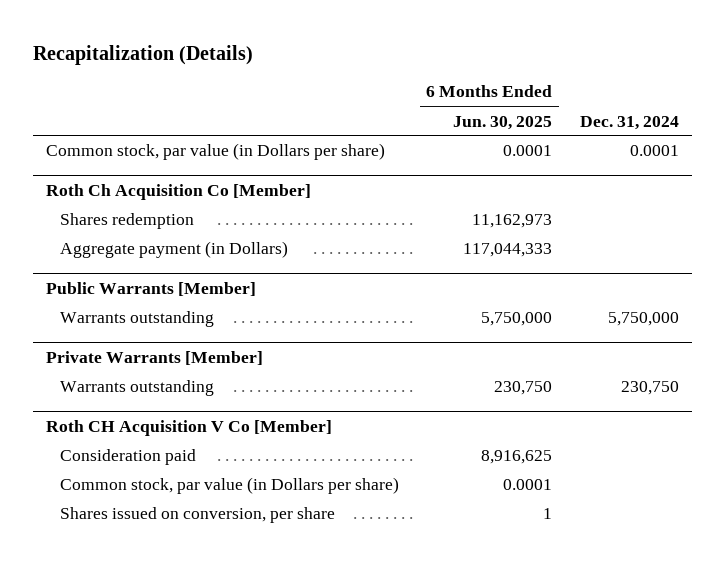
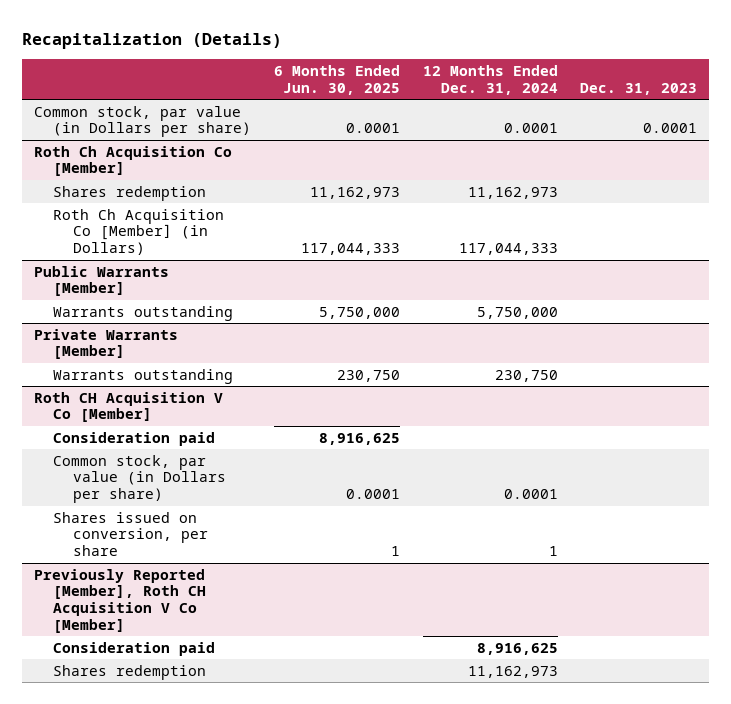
[579,115,679,130] Dec. 31, 2024 -> none
none -> [422,64,558,95] 12 Months Ended Dec. 31, 2024
none -> [580,82,698,95] Dec. 31, 2023
[60,241,289,259] Aggregate payment (in Dollars) -> [53,208,225,256] Roth Ch Acquisition Co [Member] (in Dollars)
none -> [33,568,207,633] Previously Reported [Member], Roth CH Acquisition V Co [Member]
none -> [53,641,216,656] Consideration paid
none -> [53,664,207,680] Shares redemption

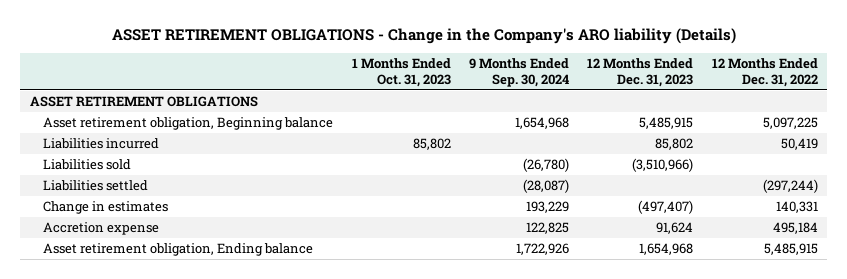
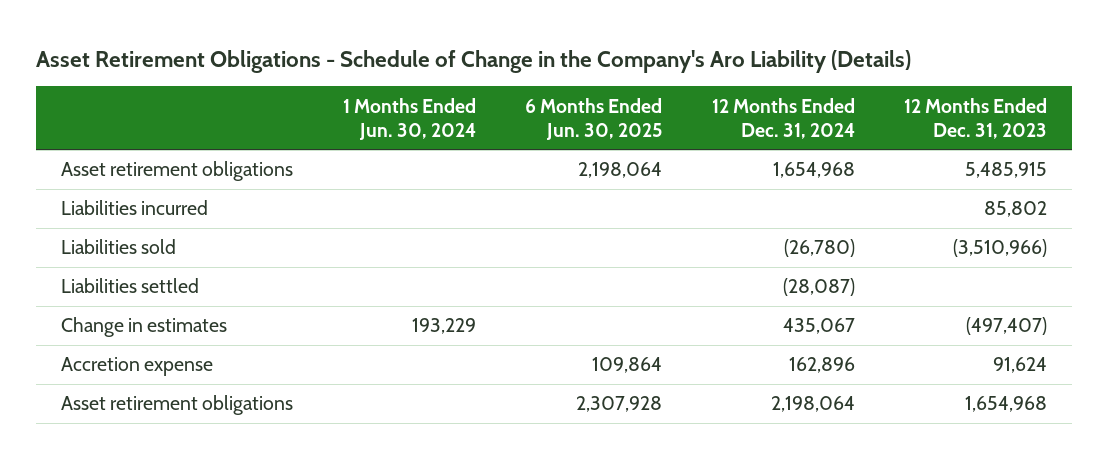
[111,28,736,45] ASSET RETIREMENT OBLIGATIONS - Change in the Company's ARO liability (Details) -> [36,49,912,73] Asset Retirement Obligations - Schedule of Change in the Company's Aro Liability (Details)
[351,58,451,87] 1 Months Ended Oct. 31, 2023 -> none
[468,58,569,87] 9 Months Ended Sep. 30, 2024 -> none
[711,58,818,87] 12 Months Ended Dec. 31, 2022 -> none
none -> [342,97,476,140] 1 Months Ended Jun. 30, 2024
none -> [525,97,663,140] 6 Months Ended Jun. 30, 2025
none -> [711,97,855,139] 12 Months Ended Dec. 31, 2024
[29,96,258,108] ASSET RETIREMENT OBLIGATIONS -> none
[43,117,334,131] Asset retirement obligation, Beginning balance -> [61,161,294,182] Asset retirement obligations
[43,243,314,257] Asset retirement obligation, Ending balance -> [61,395,294,416] Asset retirement obligations

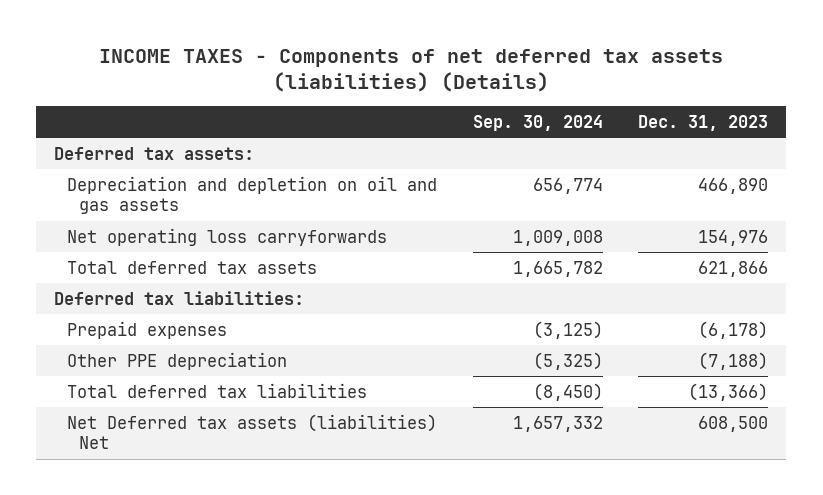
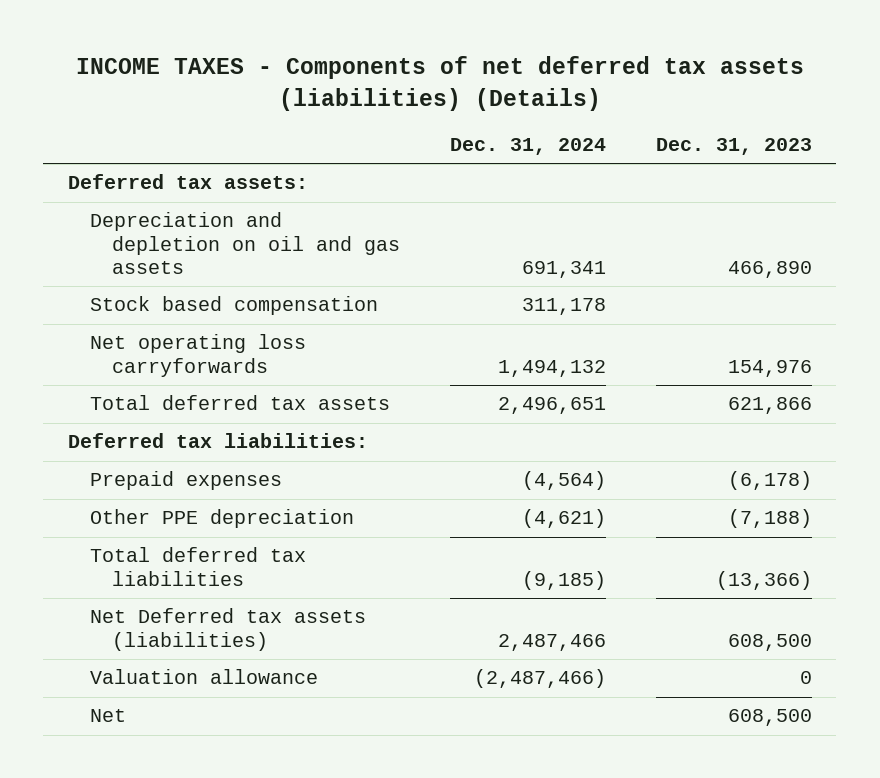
[472,114,603,131] Sep. 30, 2024 -> none
none -> [449,138,606,156] Dec. 31, 2024
none -> [90,296,379,316] Stock based compensation
none -> [90,608,367,651] Net Deferred tax assets (liabilities)
none -> [90,669,319,685] Valuation allowance
[66,413,437,450] Net Deferred tax assets (liabilities) Net -> [90,709,127,723] Net

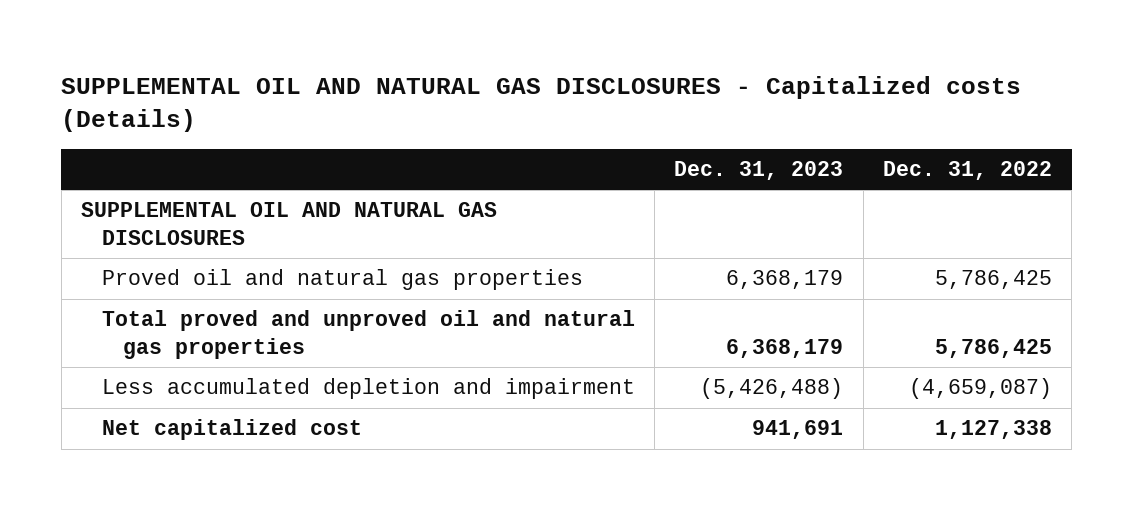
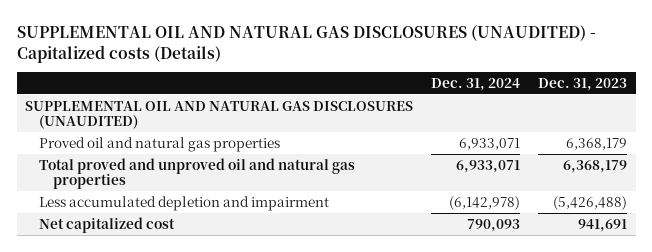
[61,76,1022,133] SUPPLEMENTAL OIL AND NATURAL GAS DISCLOSURES - Capitalized costs (Details) -> [16,24,596,63] SUPPLEMENTAL OIL AND NATURAL GAS DISCLOSURES (UNAUDITED) - Capitalized costs (Details)
[882,161,1052,181] Dec. 31, 2022 -> none
none -> [431,77,521,91] Dec. 31, 2024
[80,202,497,245] SUPPLEMENTAL OIL AND NATURAL GAS DISCLOSURES -> [25,100,414,130] SUPPLEMENTAL OIL AND NATURAL GAS DISCLOSURES (UNAUDITED)

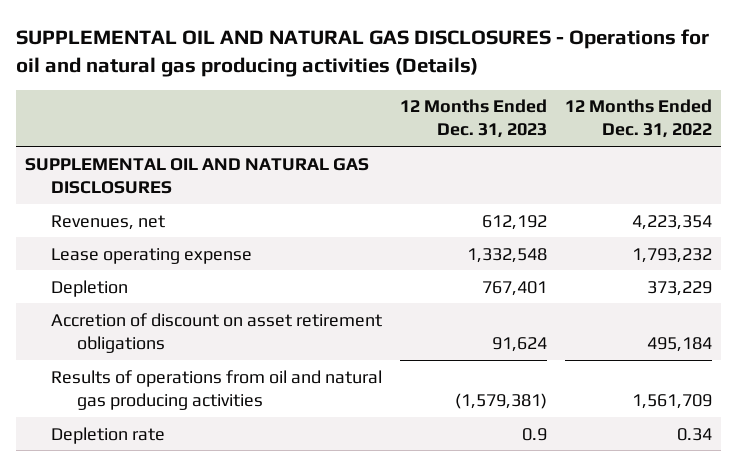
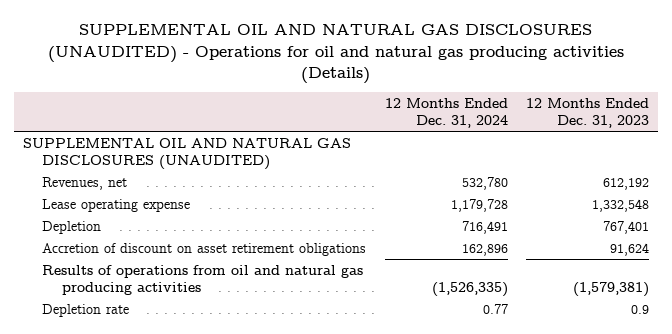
[16,28,710,77] SUPPLEMENTAL OIL AND NATURAL GAS DISCLOSURES - Operations for oil and natural gas producing activities (Details) -> [48,24,625,85] SUPPLEMENTAL OIL AND NATURAL GAS DISCLOSURES (UNAUDITED) - Operations for oil and natural gas producing activities (Details)
[565,99,713,139] 12 Months Ended Dec. 31, 2022 -> none
none -> [384,97,508,128] 12 Months Ended Dec. 31, 2024
[25,157,370,194] SUPPLEMENTAL OIL AND NATURAL GAS DISCLOSURES -> [22,137,351,170] SUPPLEMENTAL OIL AND NATURAL GAS DISCLOSURES (UNAUDITED)

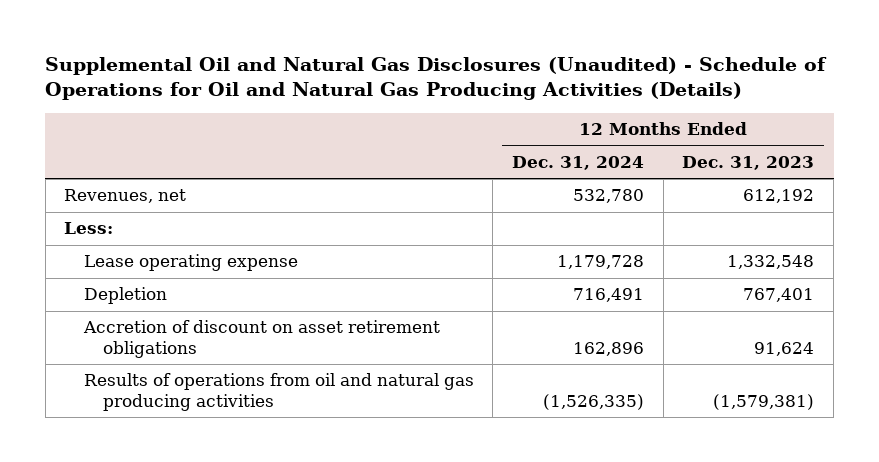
[48,24,625,85] SUPPLEMENTAL OIL AND NATURAL GAS DISCLOSURES (UNAUDITED) - Operations for oil and natural gas producing activities (Details) -> [45,56,828,101] Supplemental Oil and Natural Gas Disclosures (Unaudited) - Schedule of Operations for Oil and Natural Gas Producing Activities (Details)
[22,137,351,170] SUPPLEMENTAL OIL AND NATURAL GAS DISCLOSURES (UNAUDITED) -> none
none -> [64,222,114,235] Less:
[42,303,130,317] Depletion rate -> none

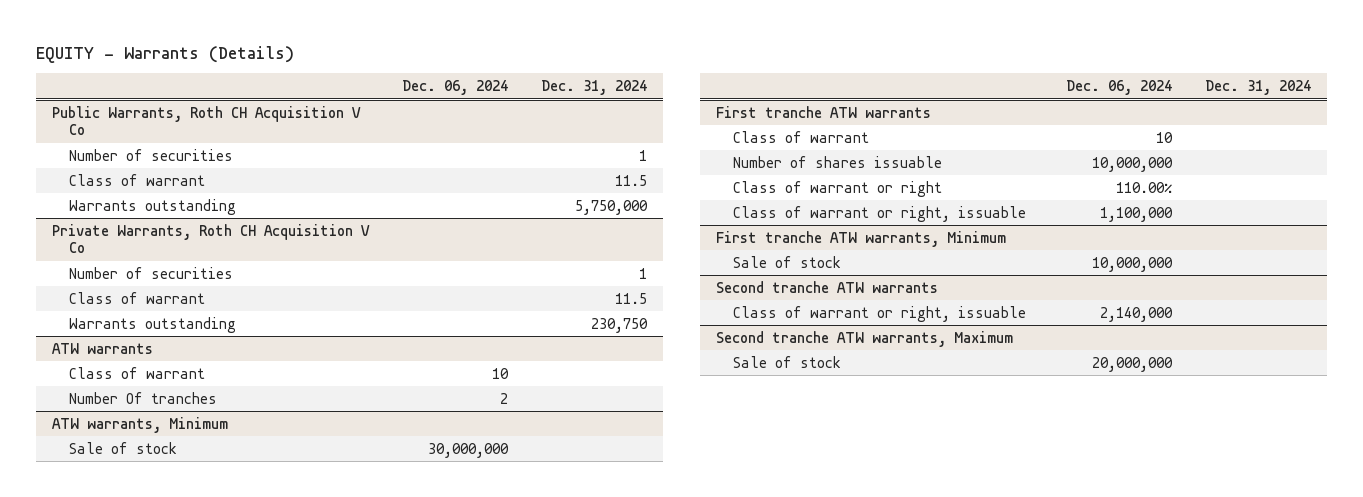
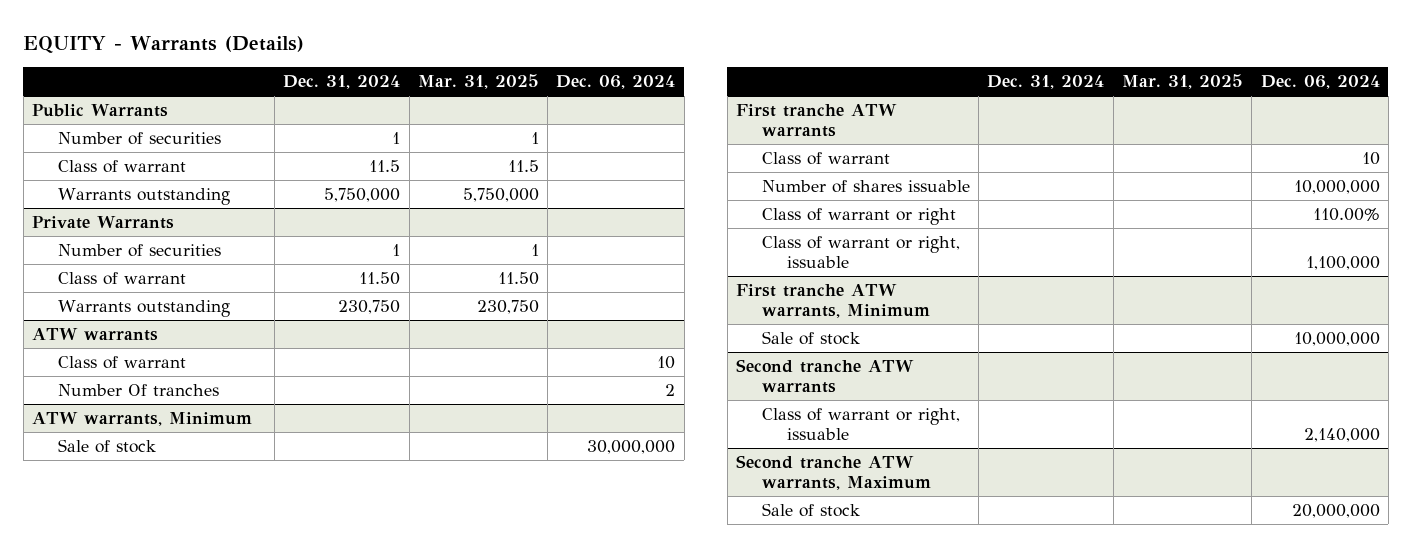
none -> [417,74,539,90] Mar. 31, 2025
[52,105,362,136] Public Warrants, Roth CH Acquisition V Co -> none
none -> [32,103,169,117] Public Warrants
[52,223,371,254] Private Warrants, Roth CH Acquisition V Co -> none
none -> [32,215,175,229] Private Warrants
[614,292,647,304] 11.5 -> [359,271,401,285] 11.50

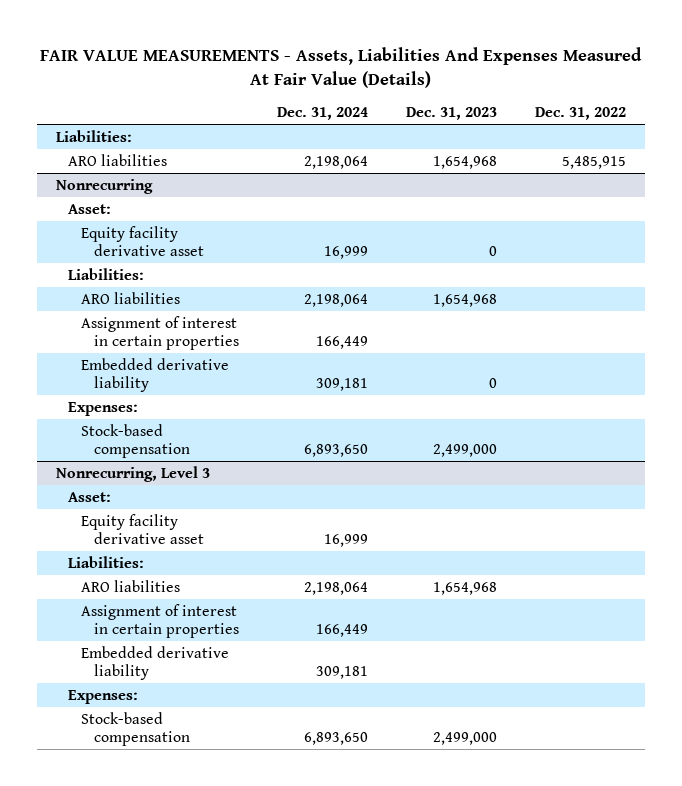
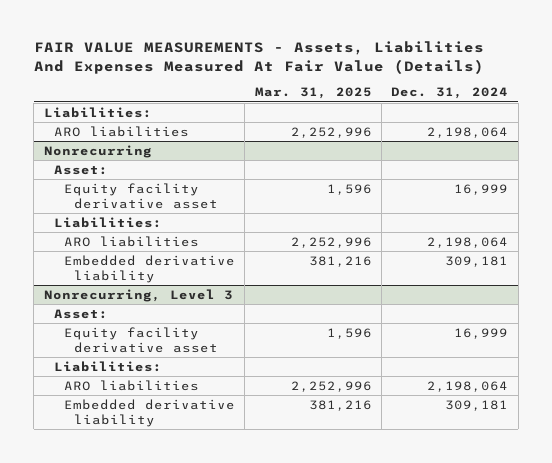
[405,106,497,120] Dec. 31, 2023 -> none
[534,106,626,120] Dec. 31, 2022 -> none
none -> [254,87,372,100] Mar. 31, 2025
[81,315,239,351] Assignment of interest in certain properties -> none
[68,401,139,416] Expenses: -> none
[81,423,190,459] Stock-based compensation -> none
[81,603,239,639] Assignment of interest in certain properties -> none
[68,689,139,704] Expenses: -> none
[81,711,190,747] Stock-based compensation -> none

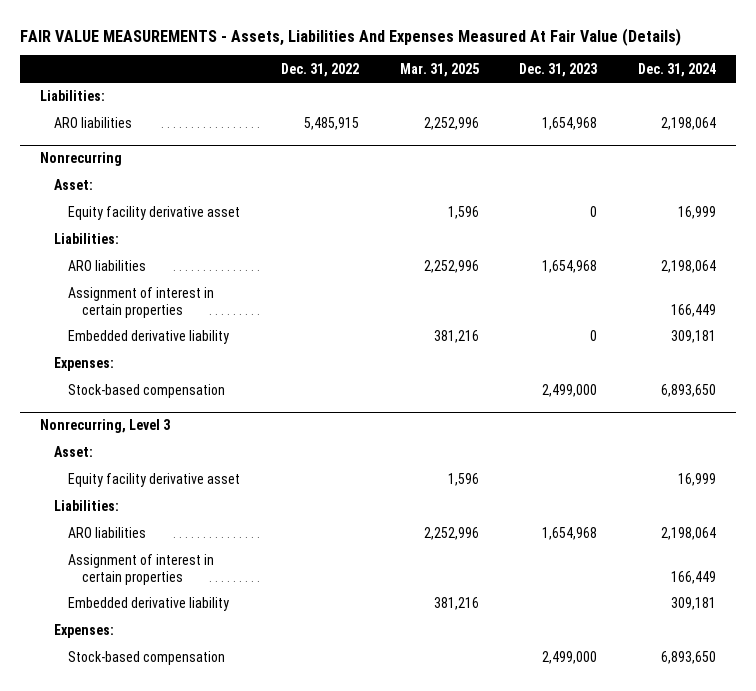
none -> [280,62,359,77] Dec. 31, 2022
none -> [519,62,598,77] Dec. 31, 2023
none -> [68,287,215,318] Assignment of interest in certain properties
none -> [54,357,115,372] Expenses:
none -> [68,384,226,399] Stock-based compensation
none -> [68,554,215,585] Assignment of interest in certain properties
none -> [54,624,115,639] Expenses:
none -> [68,651,226,666] Stock-based compensation

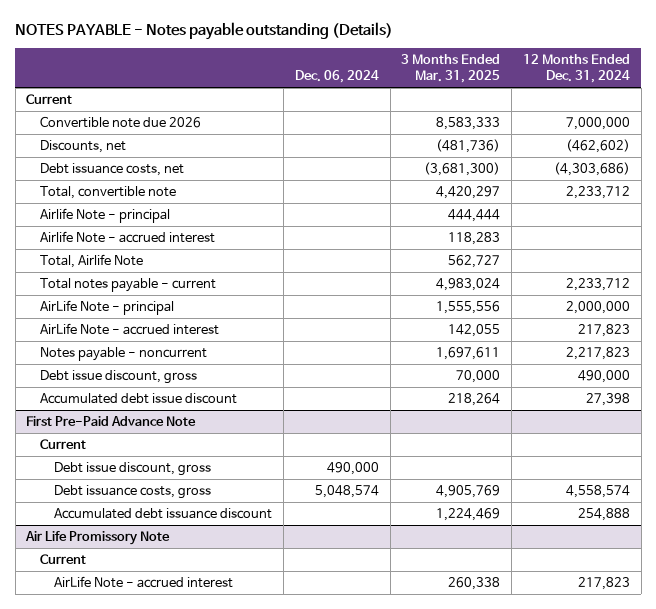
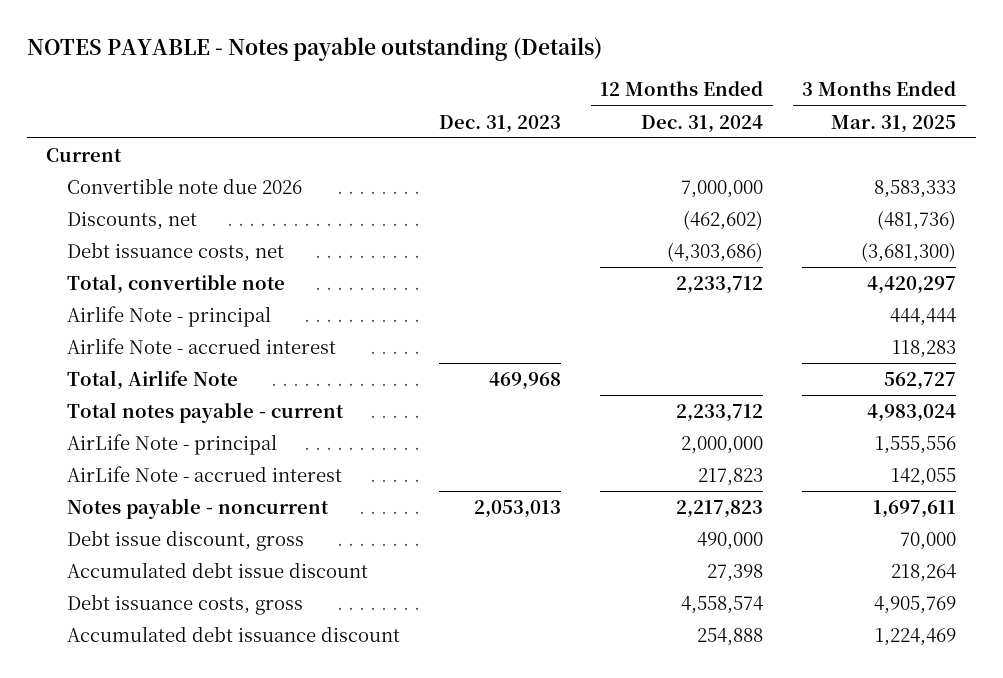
[294,70,379,84] Dec. 06, 2024 -> none
none -> [439,114,562,133] Dec. 31, 2023
[26,416,197,427] First Pre-Paid Advance Note -> none
[40,439,87,450] Current -> none
[54,462,212,477] Debt issue discount, gross -> none
[25,531,171,546] Air Life Promissory Note -> none
[40,554,87,565] Current -> none
[54,576,234,589] AirLife Note - accrued interest -> none

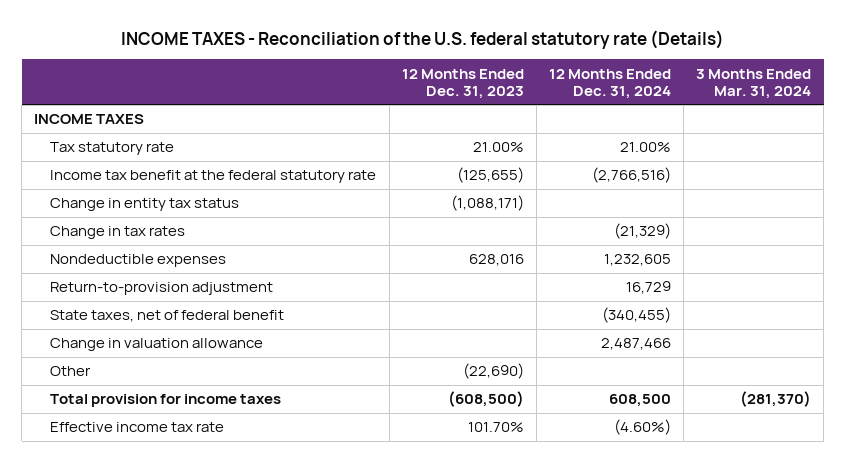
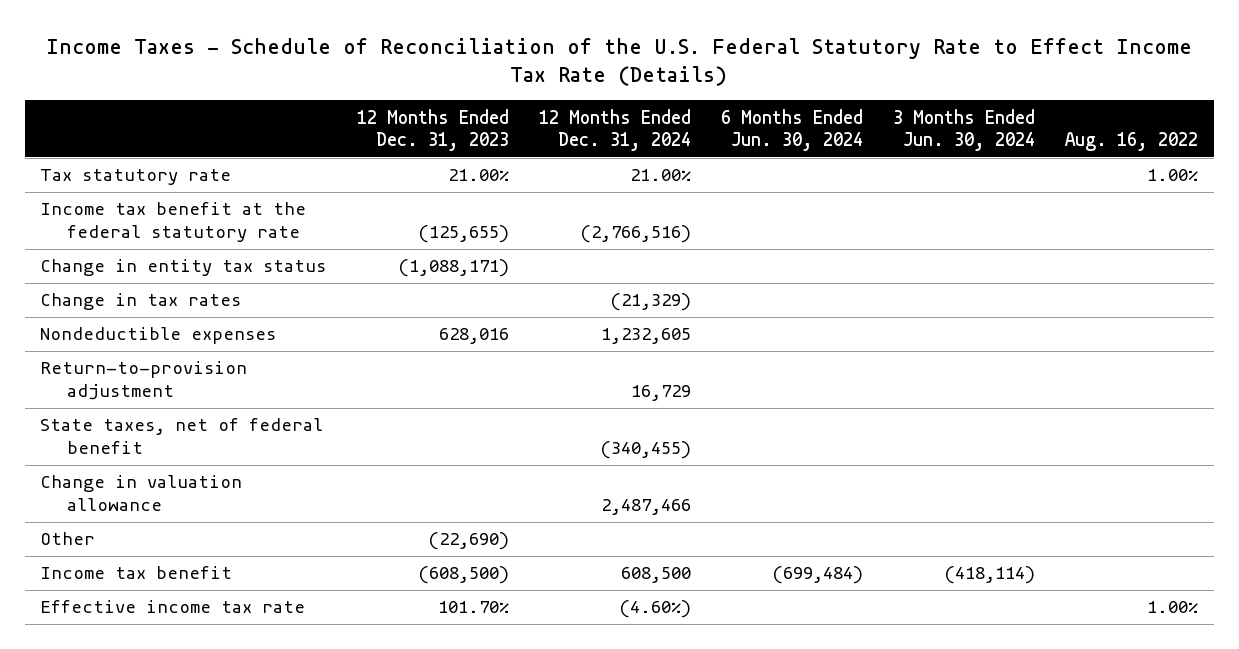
[120,29,724,49] INCOME TAXES - Reconciliation of the U.S. federal statutory rate (Details) -> [46,37,1193,87] Income Taxes - Schedule of Reconciliation of the U.S. Federal Statutory Rate to Effect Income Tax Rate (Details)
[696,68,812,99] 3 Months Ended Mar. 31, 2024 -> none
none -> [721,108,864,152] 6 Months Ended Jun. 30, 2024
none -> [893,108,1036,152] 3 Months Ended Jun. 30, 2024
none -> [1065,132,1199,152] Aug. 16, 2022
[34,114,145,125] INCOME TAXES -> none
[50,394,282,408] Total provision for income taxes -> [40,566,233,580] Income tax benefit

